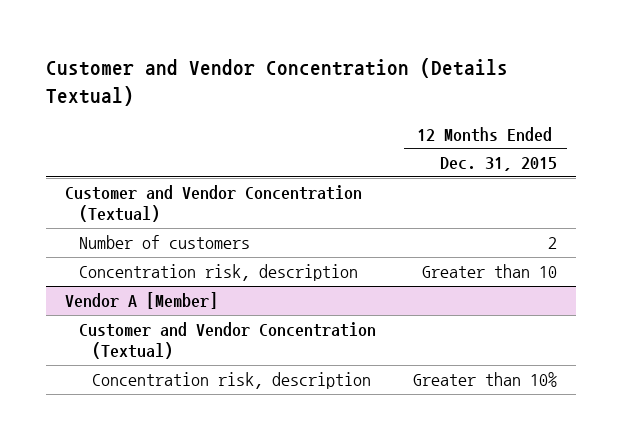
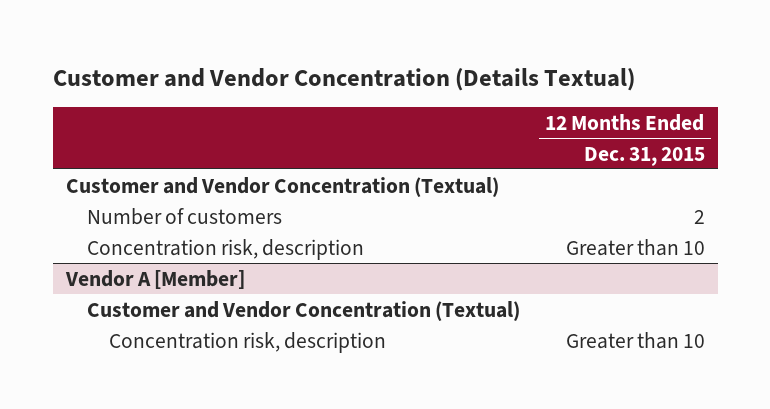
[413,372,558,388] Greater than 10% -> [565,331,705,349] Greater than 10

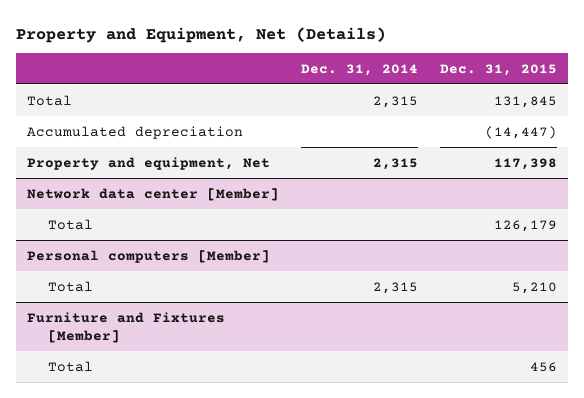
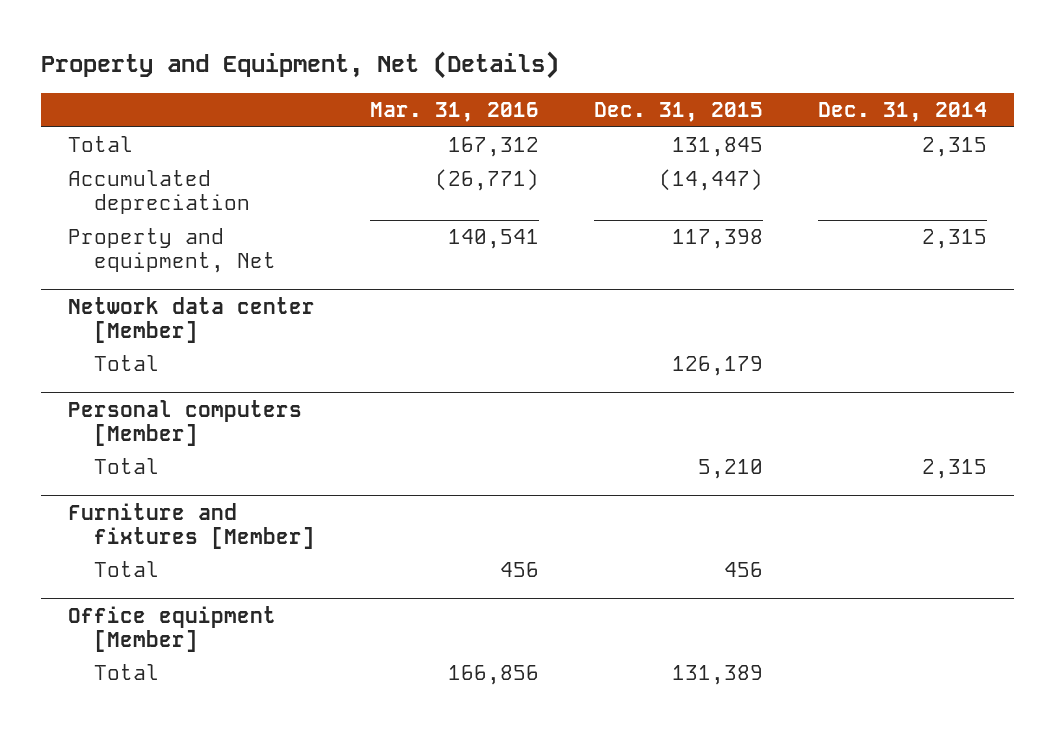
none -> [369,102,539,123] Mar. 31, 2016
[26,311,225,344] Furniture and Fixtures [Member] -> [68,502,316,549] Furniture and fixtures [Member]
none -> [68,605,277,652] Office equipment [Member]
none -> [94,664,160,681] Total

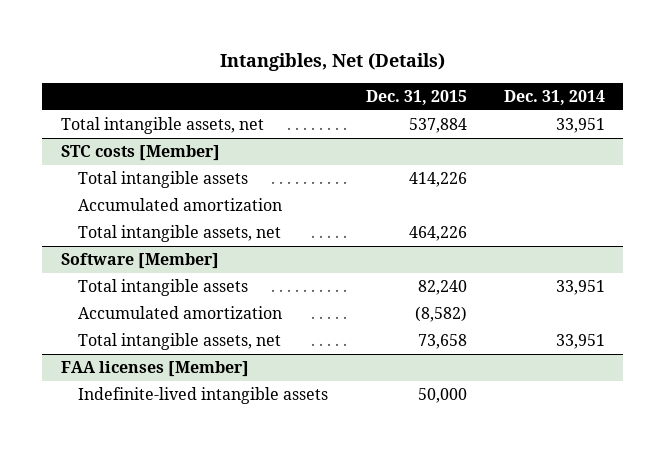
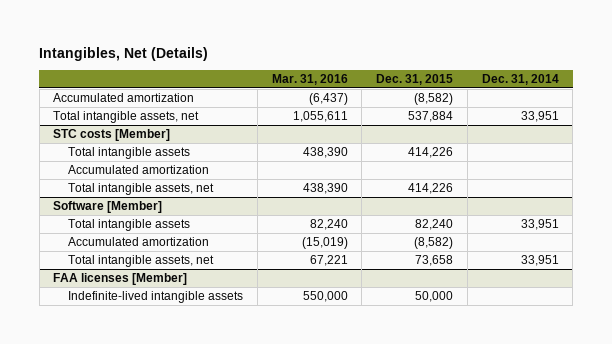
none -> [271,73,348,85] Mar. 31, 2016
none -> [53,93,195,103] Accumulated amortization
[408,226,467,242] 464,226 -> [408,183,454,195] 414,226

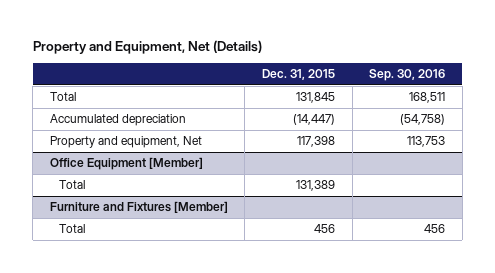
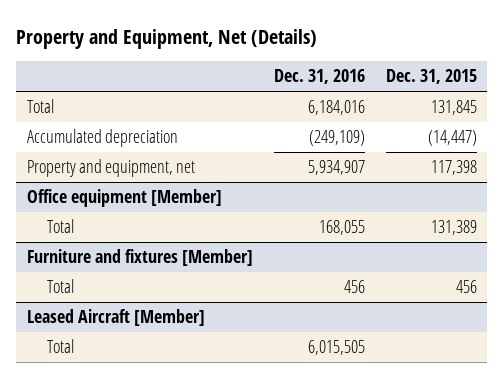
[369,69,446,82] Sep. 30, 2016 -> none
none -> [273,69,365,85] Dec. 31, 2016
[49,136,202,149] Property and equipment, Net -> [26,159,195,178] Property and equipment, net
[49,157,203,171] Office Equipment [Member] -> [26,189,222,208] Office equipment [Member]
[49,201,228,214] Furniture and Fixtures [Member] -> [26,249,253,267] Furniture and fixtures [Member]
none -> [26,309,205,327] Leased Aircraft [Member]
none -> [47,339,75,354] Total

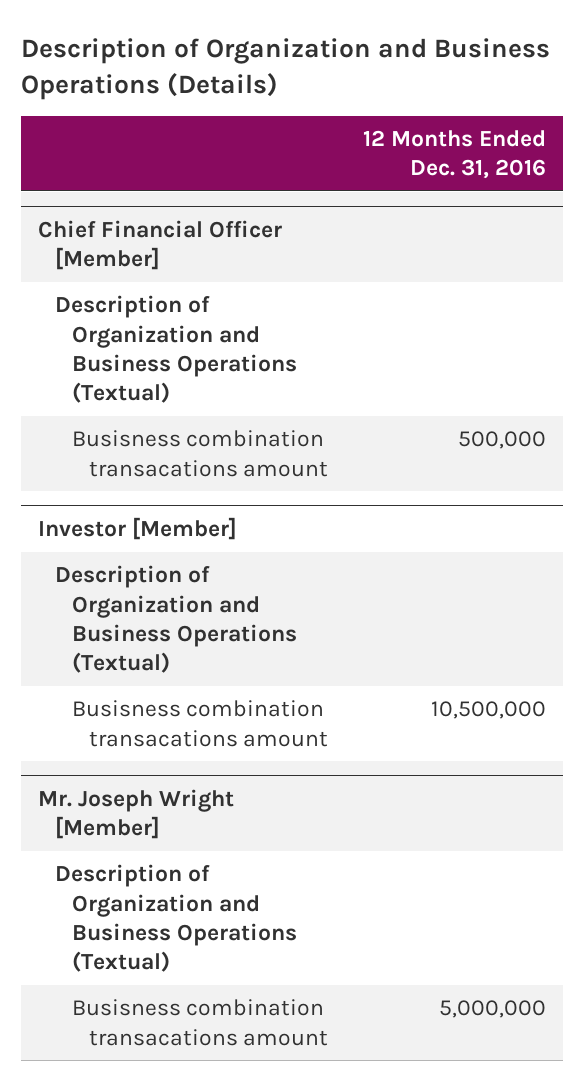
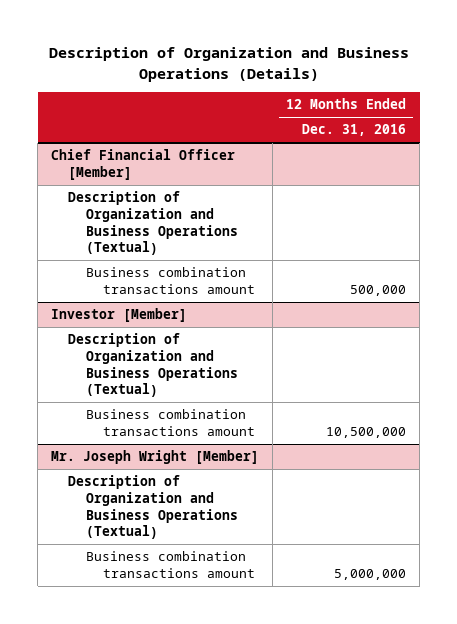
[72,430,329,477] Busisness combination transacations amount -> [85,267,255,295] Business combination transactions amount
[72,700,329,747] Busisness combination transacations amount -> [85,409,255,437] Business combination transactions amount
[72,999,329,1046] Busisness combination transacations amount -> [85,551,255,579] Business combination transactions amount

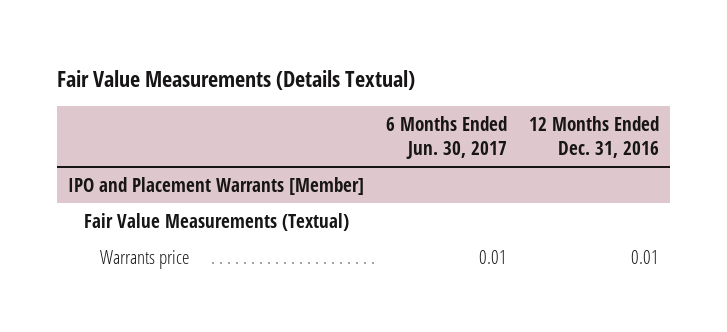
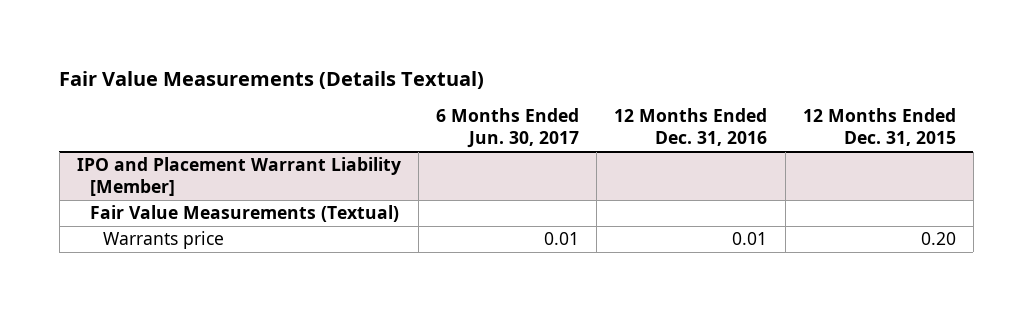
none -> [802,108,956,147] 12 Months Ended Dec. 31, 2015
[67,176,364,195] IPO and Placement Warrants [Member] -> [76,157,401,196] IPO and Placement Warrant Liability [Member]

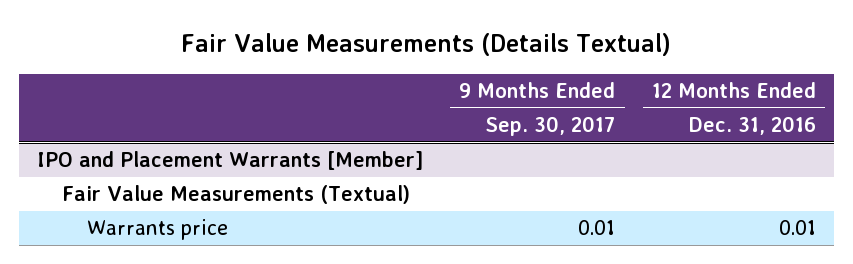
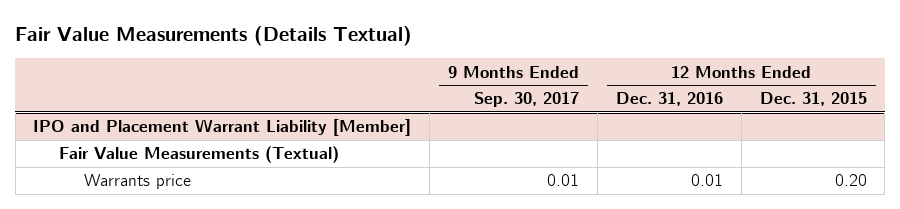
none -> [759,92,867,107] Dec. 31, 2015
[36,151,423,171] IPO and Placement Warrants [Member] -> [33,119,412,137] IPO and Placement Warrant Liability [Member]

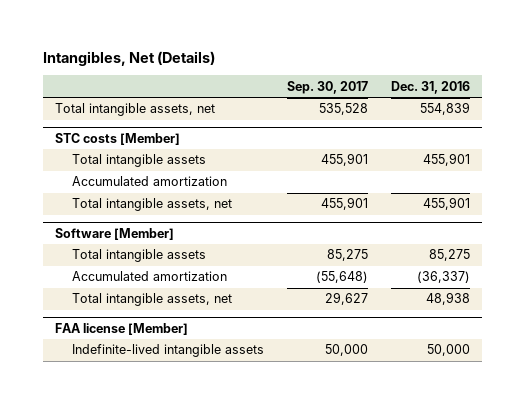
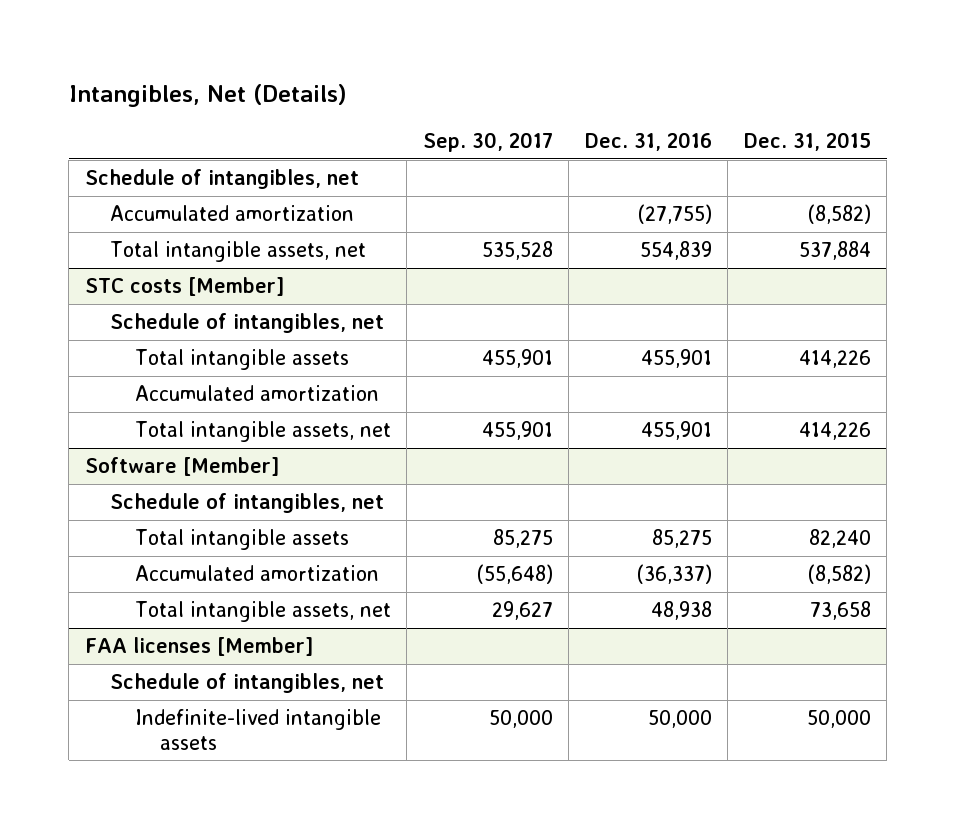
none -> [743,131,871,151] Dec. 31, 2015
none -> [84,169,359,190] Schedule of intangibles, net
none -> [109,205,354,222] Accumulated amortization
none -> [109,313,384,334] Schedule of intangibles, net
none -> [109,493,384,514] Schedule of intangibles, net
[54,322,188,335] FAA license [Member] -> [84,637,313,657] FAA licenses [Member]
none -> [109,673,384,694] Schedule of intangibles, net

